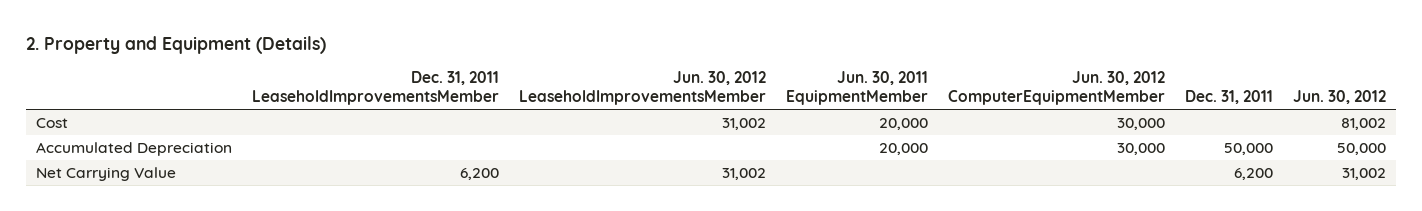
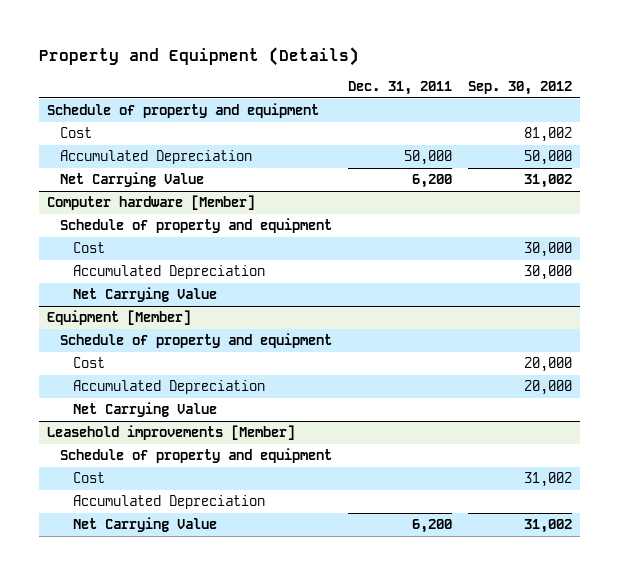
[25,35,326,54] 2. Property and Equipment (Details) -> [39,46,360,66] Property and Equipment (Details)
[251,71,499,106] Dec. 31, 2011 LeaseholdImprovementsMember -> none
[518,71,766,106] Jun. 30, 2012 LeaseholdImprovementsMember -> none
[785,71,928,106] Jun. 30, 2011 EquipmentMember -> none
[947,71,1165,106] Jun. 30, 2012 ComputerEquipmentMember -> none
[1292,90,1386,105] Jun. 30, 2012 -> none
none -> [468,81,573,96] Sep. 30, 2012
none -> [47,103,320,119] Schedule of property and equipment
none -> [47,195,256,211] Computer hardware [Member]
none -> [60,218,333,234] Schedule of property and equipment
none -> [73,242,106,254] Cost
none -> [73,265,266,280] Accumulated Depreciation
none -> [73,287,218,303] Net Carrying Value
none -> [47,310,192,326] Equipment [Member]
none -> [60,333,333,349] Schedule of property and equipment
none -> [73,357,106,369] Cost
none -> [73,380,266,395] Accumulated Depreciation
none -> [73,402,218,418] Net Carrying Value
none -> [47,425,296,441] Leasehold improvements [Member]
none -> [60,448,333,464] Schedule of property and equipment
none -> [73,472,106,484] Cost
none -> [73,495,266,510] Accumulated Depreciation
none -> [73,517,218,533] Net Carrying Value

